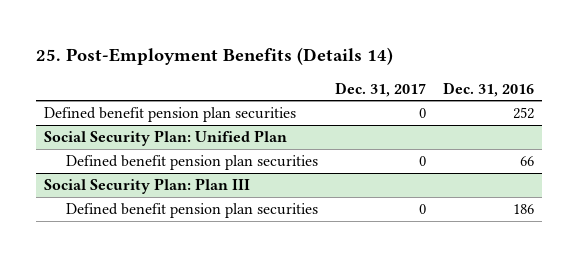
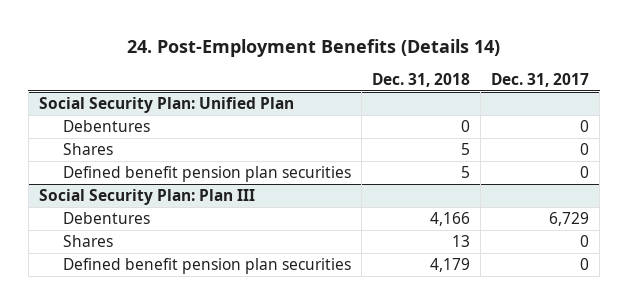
[35,46,393,65] 25. Post-Employment Benefits (Details 14) -> [127,38,501,57] 24. Post-Employment Benefits (Details 14)
[442,81,534,97] Dec. 31, 2016 -> none
none -> [371,73,470,88] Dec. 31, 2018
[44,107,297,123] Defined benefit pension plan securities -> none
none -> [62,119,150,132] Debentures
none -> [62,142,113,155] Shares
none -> [62,211,150,224] Debentures
none -> [62,234,113,247] Shares

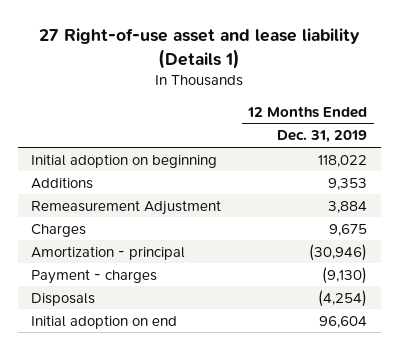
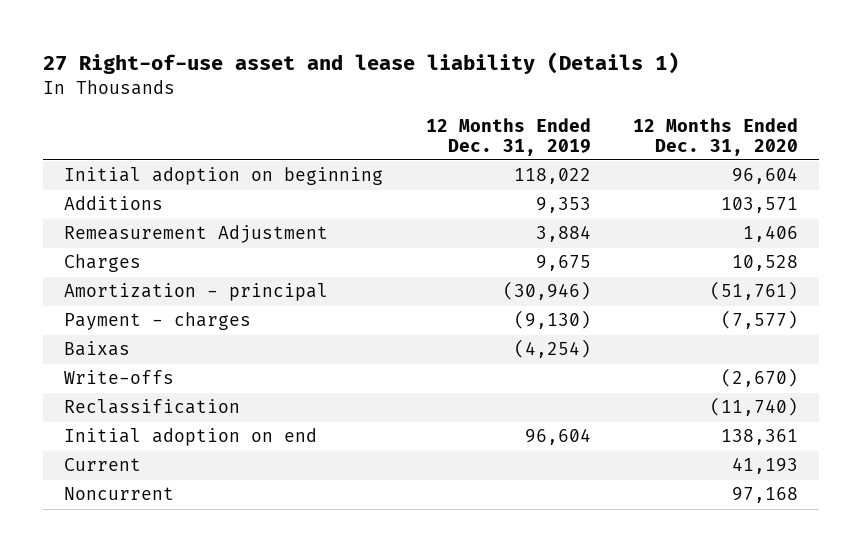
none -> [632,117,798,156] 12 Months Ended Dec. 31, 2020
[31,292,96,306] Disposals -> [64,341,131,357] Baixas
none -> [64,370,175,385] Write-offs
none -> [64,399,241,415] Reclassification
none -> [64,458,142,472] Current
none -> [64,487,175,501] Noncurrent

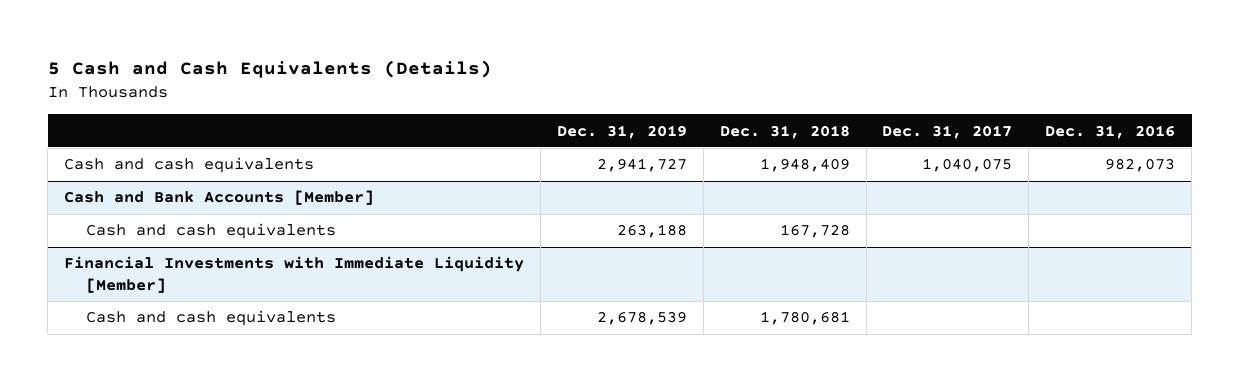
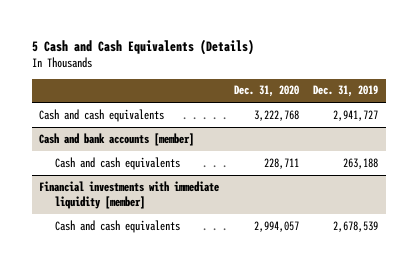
[719,124,850,139] Dec. 31, 2018 -> none
[882,124,1013,139] Dec. 31, 2017 -> none
[1045,124,1176,139] Dec. 31, 2016 -> none
none -> [233,85,299,98] Dec. 31, 2020
[63,190,374,206] Cash and Bank Accounts [Member] -> [39,132,195,146] Cash and bank accounts [member]
[63,256,524,294] Financial Investments with Immediate Liquidity [Member] -> [39,180,220,210] Financial investments with immediate liquidity [member]

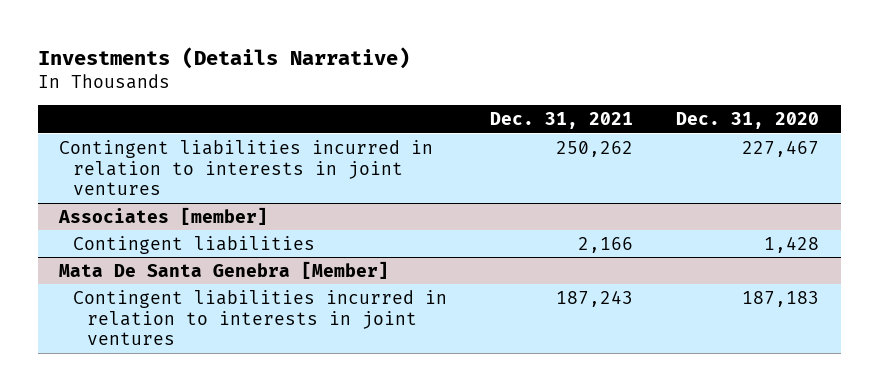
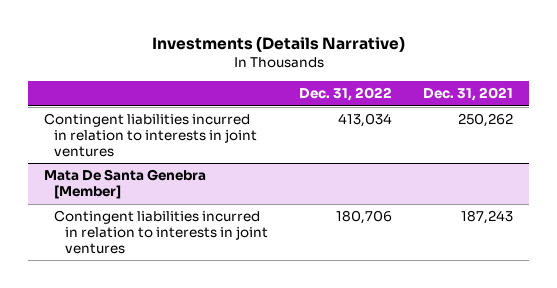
[676,112,820,130] Dec. 31, 2020 -> none
none -> [299,87,393,102] Dec. 31, 2022
[58,206,269,225] Associates [member] -> none
[73,235,316,254] Contingent liabilities -> none

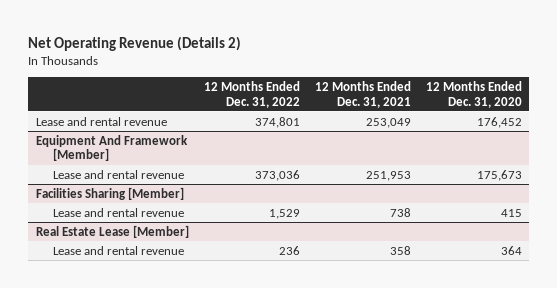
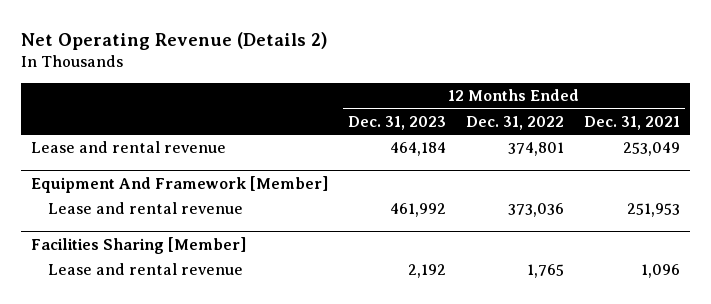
[425,80,522,108] 12 Months Ended Dec. 31, 2020 -> none
none -> [348,116,447,131] Dec. 31, 2023
[35,224,189,238] Real Estate Lease [Member] -> none
[52,245,184,255] Lease and rental revenue -> none
[268,208,300,219] 1,529 -> [527,264,565,279] 1,765
[389,207,411,217] 738 -> [640,264,680,279] 1,096

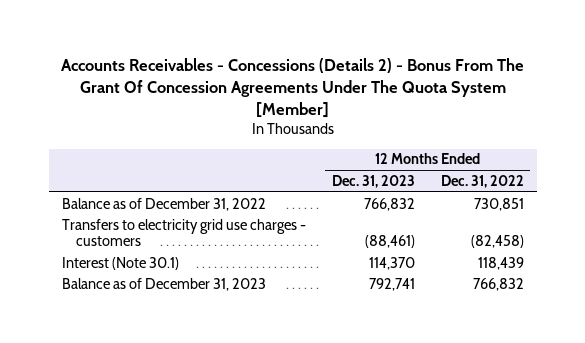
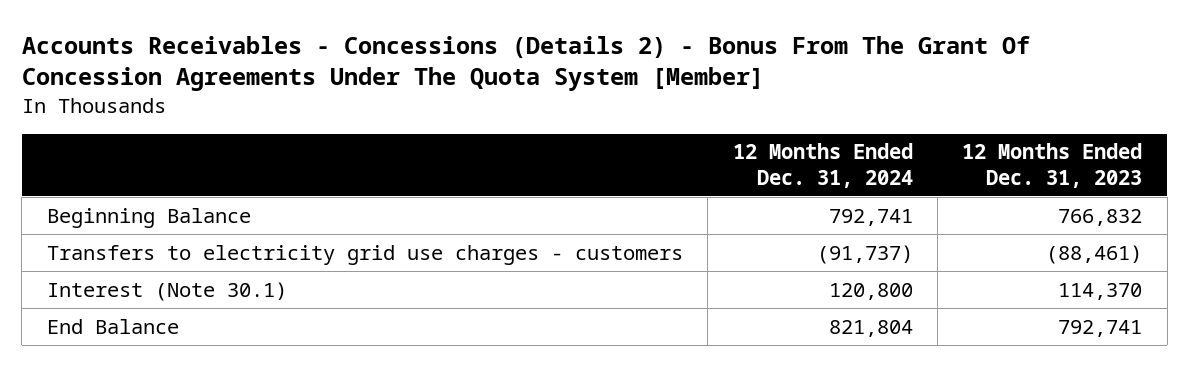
[440,174,524,188] Dec. 31, 2022 -> none
none -> [732,143,913,188] 12 Months Ended Dec. 31, 2024
[61,197,266,211] Balance as of December 31, 2022 -> [46,207,251,228] Beginning Balance
[61,277,266,291] Balance as of December 31, 2023 -> [46,318,179,334] End Balance

